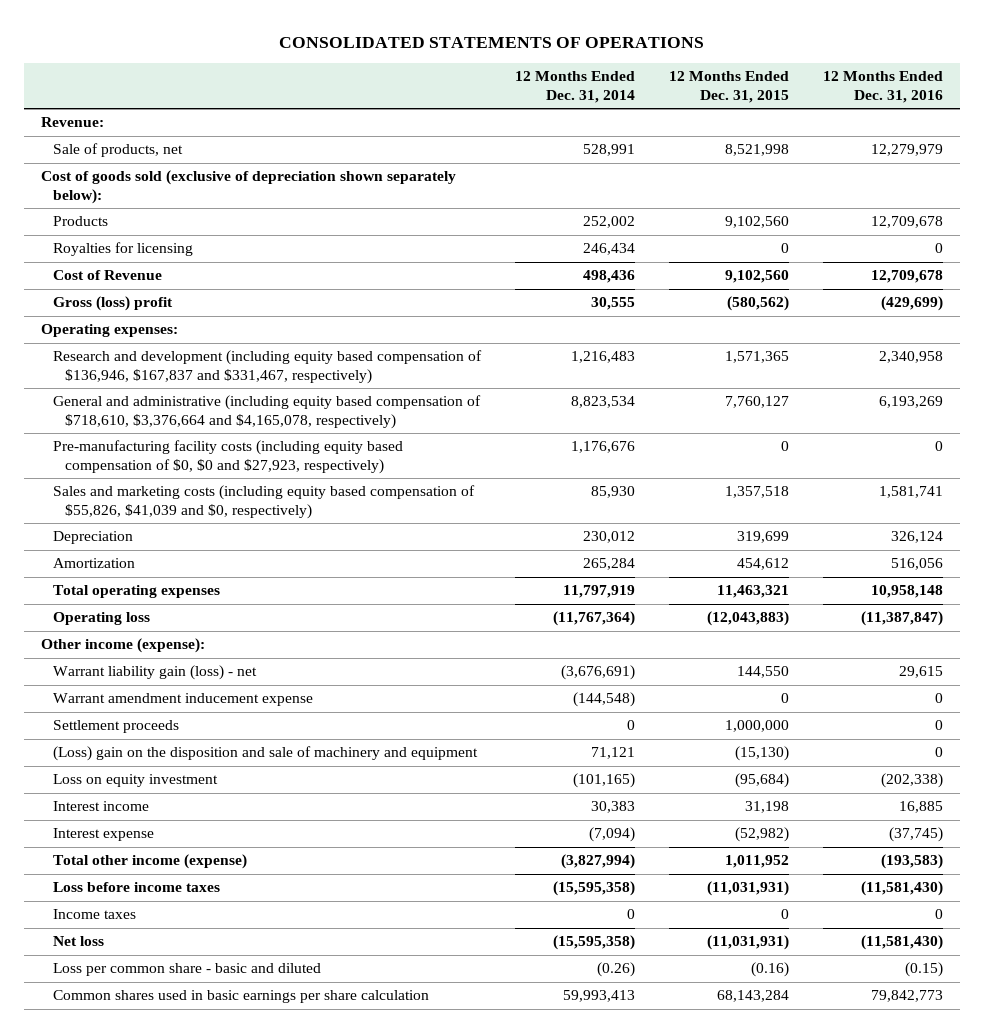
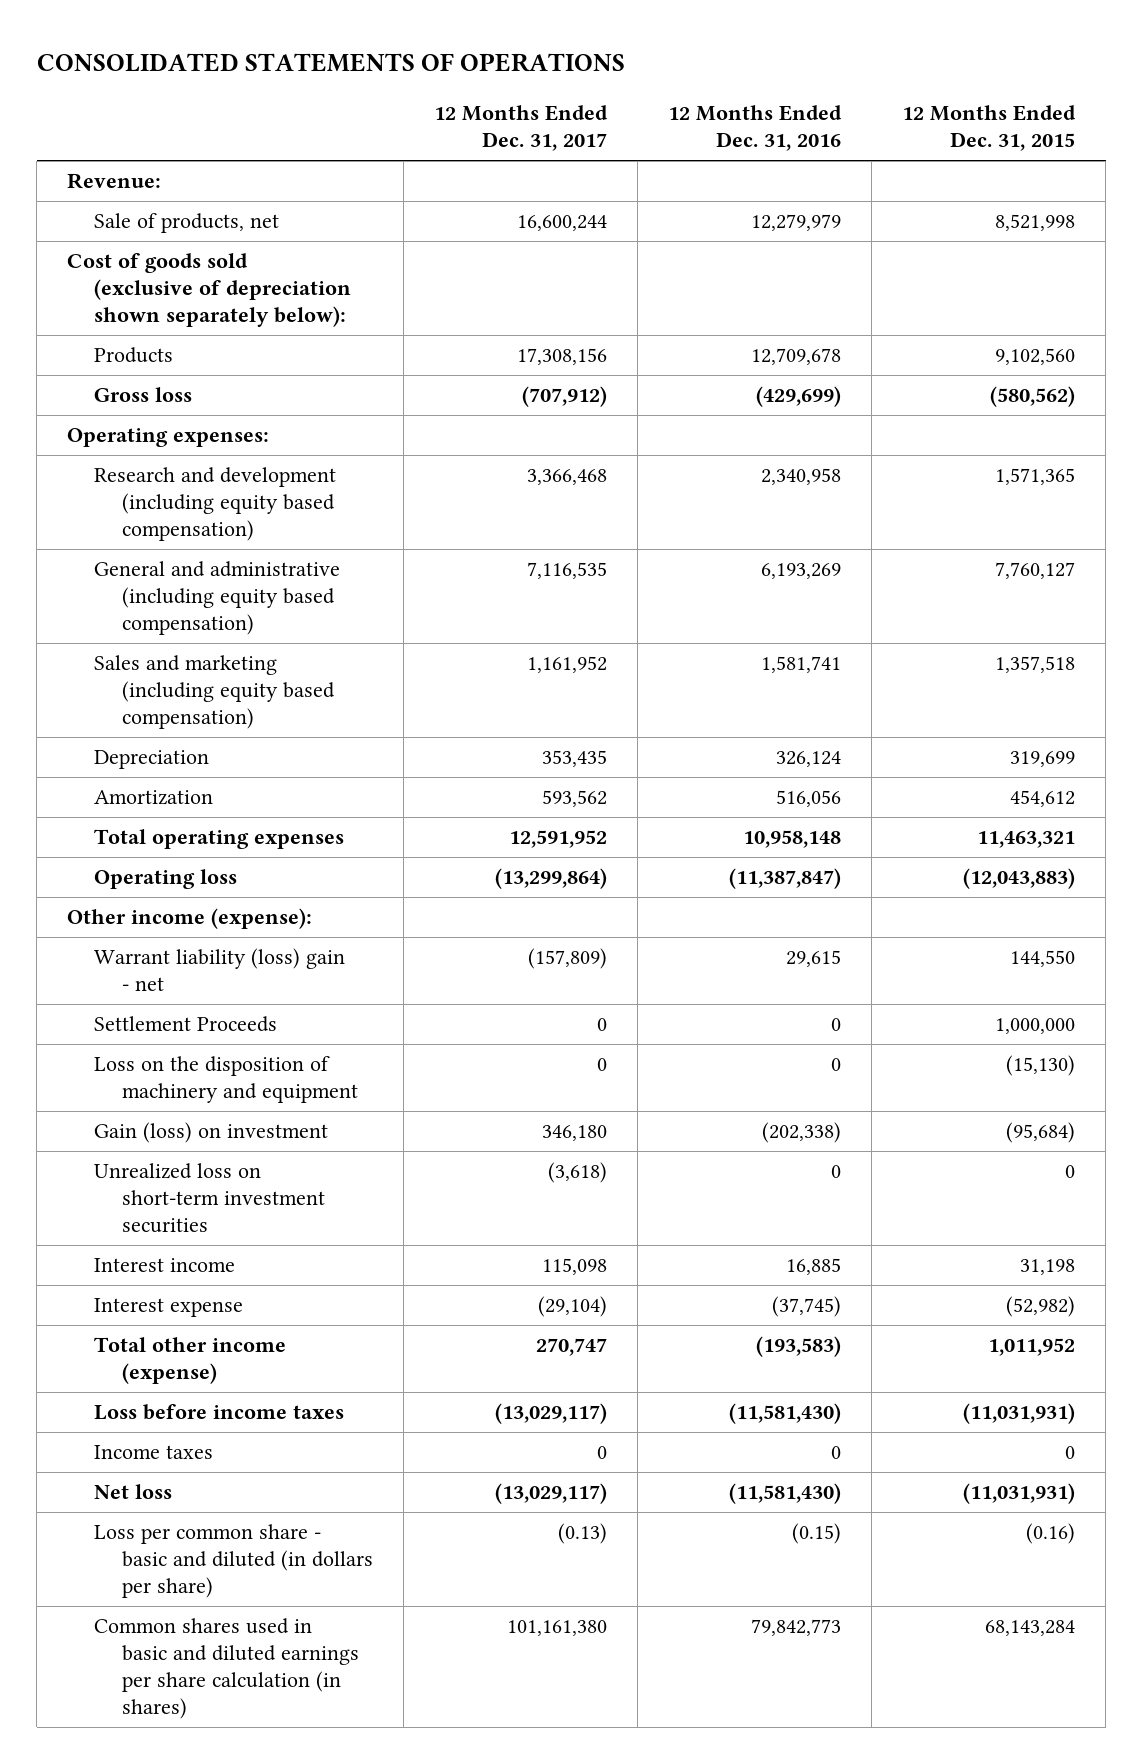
[515,71,636,103] 12 Months Ended Dec. 31, 2014 -> none
none -> [433,105,608,152] 12 Months Ended Dec. 31, 2017
[52,242,193,257] Royalties for licensing -> none
[52,270,162,281] Cost of Revenue -> none
[52,296,173,312] Gross (loss) profit -> [94,386,193,402] Gross loss
[52,440,403,474] Pre-manufacturing facility costs (including equity based compensation of $0, $0 and $27,923, respectively) -> none
[52,350,482,384] Research and development (including equity based compensation of $136,946, $167,837 and $331,467, respectively) -> [94,466,337,542] Research and development (including equity based compensation)
[52,395,481,429] General and administrative (including equity based compensation of $718,610, $3,376,664 and $4,165,078, respectively) -> [94,560,341,636] General and administrative (including equity based compensation)
[52,485,475,519] Sales and marketing costs (including equity based compensation of $55,826, $41,039 and $0, respectively) -> [94,654,335,730] Sales and marketing (including equity based compensation)
[52,693,313,707] Warrant amendment inducement expense -> none
[52,665,257,681] Warrant liability gain (loss) - net -> [94,947,346,992] Warrant liability (loss) gain - net
[52,720,179,734] Settlement proceeds -> [94,1015,278,1032] Settlement Proceeds
[52,746,478,762] (Loss) gain on the disposition and sale of machinery and equipment -> [94,1055,358,1104] Loss on the disposition of machinery and equipment
[52,774,218,788] Loss on equity investment -> [94,1121,329,1143] Gain (loss) on investment
none -> [94,1162,325,1234] Unrealized loss on short-term investment securities
[52,963,321,977] Loss per common share - basic and diluted -> [94,1523,373,1599] Loss per common share - basic and diluted (in dollars per share)
[52,990,429,1004] Common shares used in basic earnings per share calculation -> [94,1617,359,1720] Common shares used in basic and diluted earnings per share calculation (in shares)

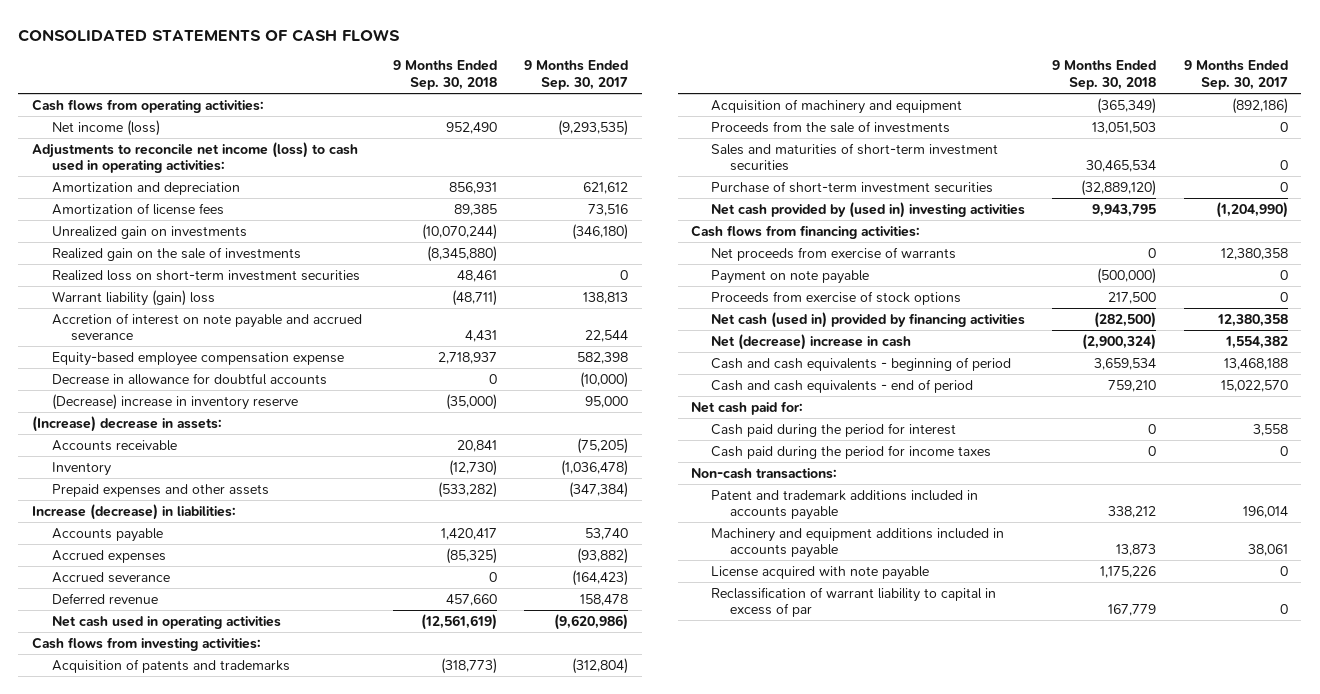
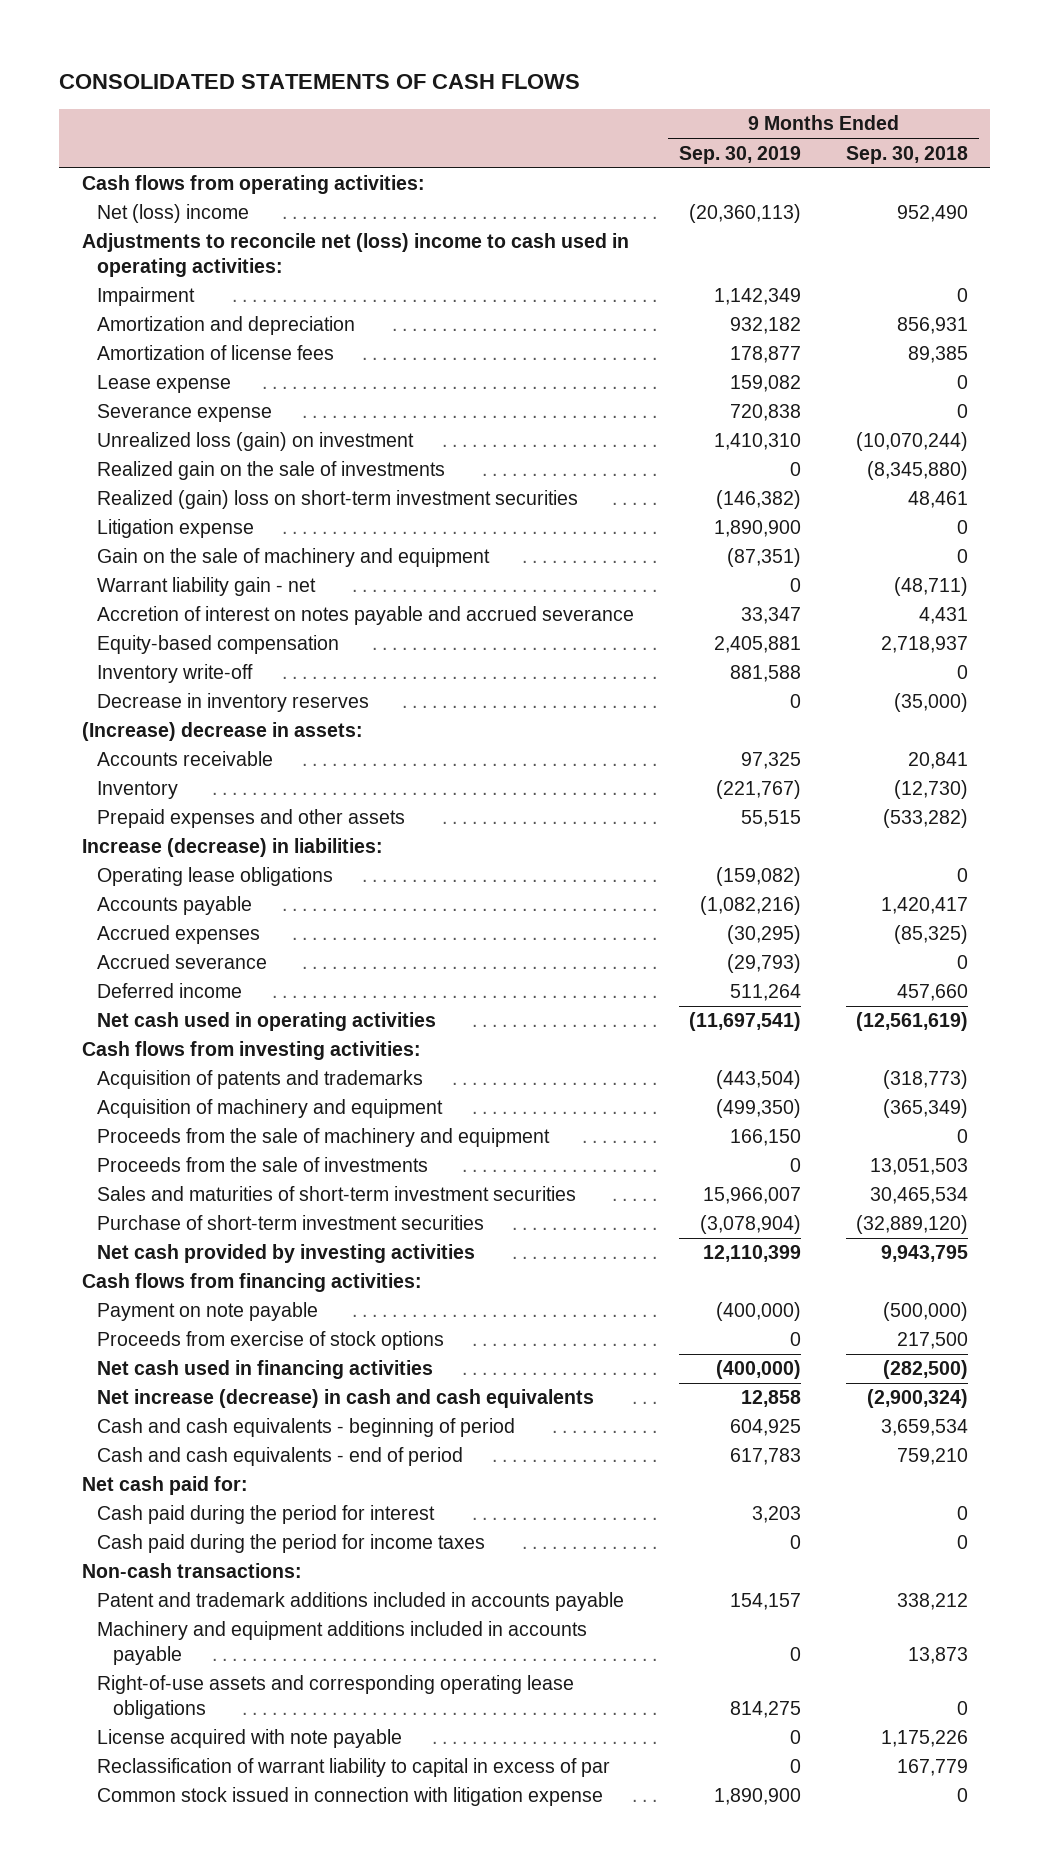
[524,60,629,91] 9 Months Ended Sep. 30, 2017 -> none
none -> [679,145,802,164] Sep. 30, 2019
[51,119,160,136] Net income (loss) -> [97,204,250,224] Net (loss) income
[32,141,359,174] Adjustments to reconcile net income (loss) to cash used in operating activities: -> [81,233,629,278] Adjustments to reconcile net (loss) income to cash used in operating activities:
none -> [97,287,196,307] Impairment
none -> [97,375,232,394] Lease expense
none -> [97,404,273,423] Severance expense
[51,225,247,239] Unrealized gain on investments -> [97,432,415,452] Unrealized loss (gain) on investment
[51,372,327,385] Decrease in allowance for doubtful accounts -> none
[51,269,360,281] Realized loss on short-term investment securities -> [97,490,579,510] Realized (gain) loss on short-term investment securities
none -> [97,519,255,539] Litigation expense
none -> [97,548,491,568] Gain on the sale of machinery and equipment
[51,289,215,306] Warrant liability (gain) loss -> [97,577,317,597] Warrant liability gain - net
[51,312,362,342] Accretion of interest on note payable and accrued severance -> [97,606,635,626] Accretion of interest on notes payable and accrued severance
[51,351,344,366] Equity-based employee compensation expense -> [97,635,340,655] Equity-based compensation
none -> [97,664,254,684] Inventory write-off
[51,393,298,410] (Decrease) increase in inventory reserve -> [97,693,370,713] Decrease in inventory reserves
none -> [97,867,334,887] Operating lease obligations
[51,592,158,604] Deferred revenue -> [97,983,243,999] Deferred income
none -> [97,1128,551,1148] Proceeds from the sale of machinery and equipment
[710,201,1025,218] Net cash provided by (used in) investing activities -> [97,1244,476,1264] Net cash provided by investing activities
[710,246,956,261] Net proceeds from exercise of warrants -> none
[710,311,1025,328] Net cash (used in) provided by financing activities -> [97,1360,434,1380] Net cash used in financing activities
[710,333,911,350] Net (decrease) increase in cash -> [97,1389,595,1409] Net increase (decrease) in cash and cash equivalents
none -> [97,1675,575,1720] Right-of-use assets and corresponding operating lease obligations
none -> [97,1787,604,1807] Common stock issued in connection with litigation expense

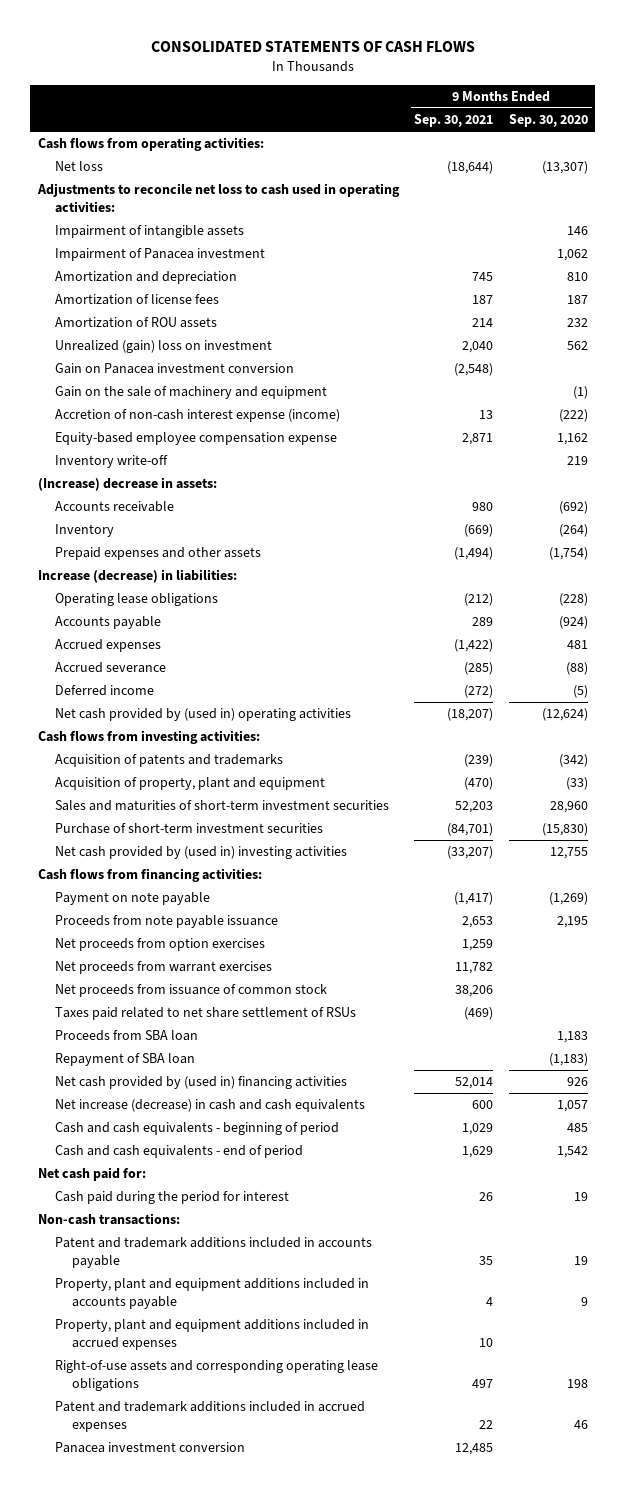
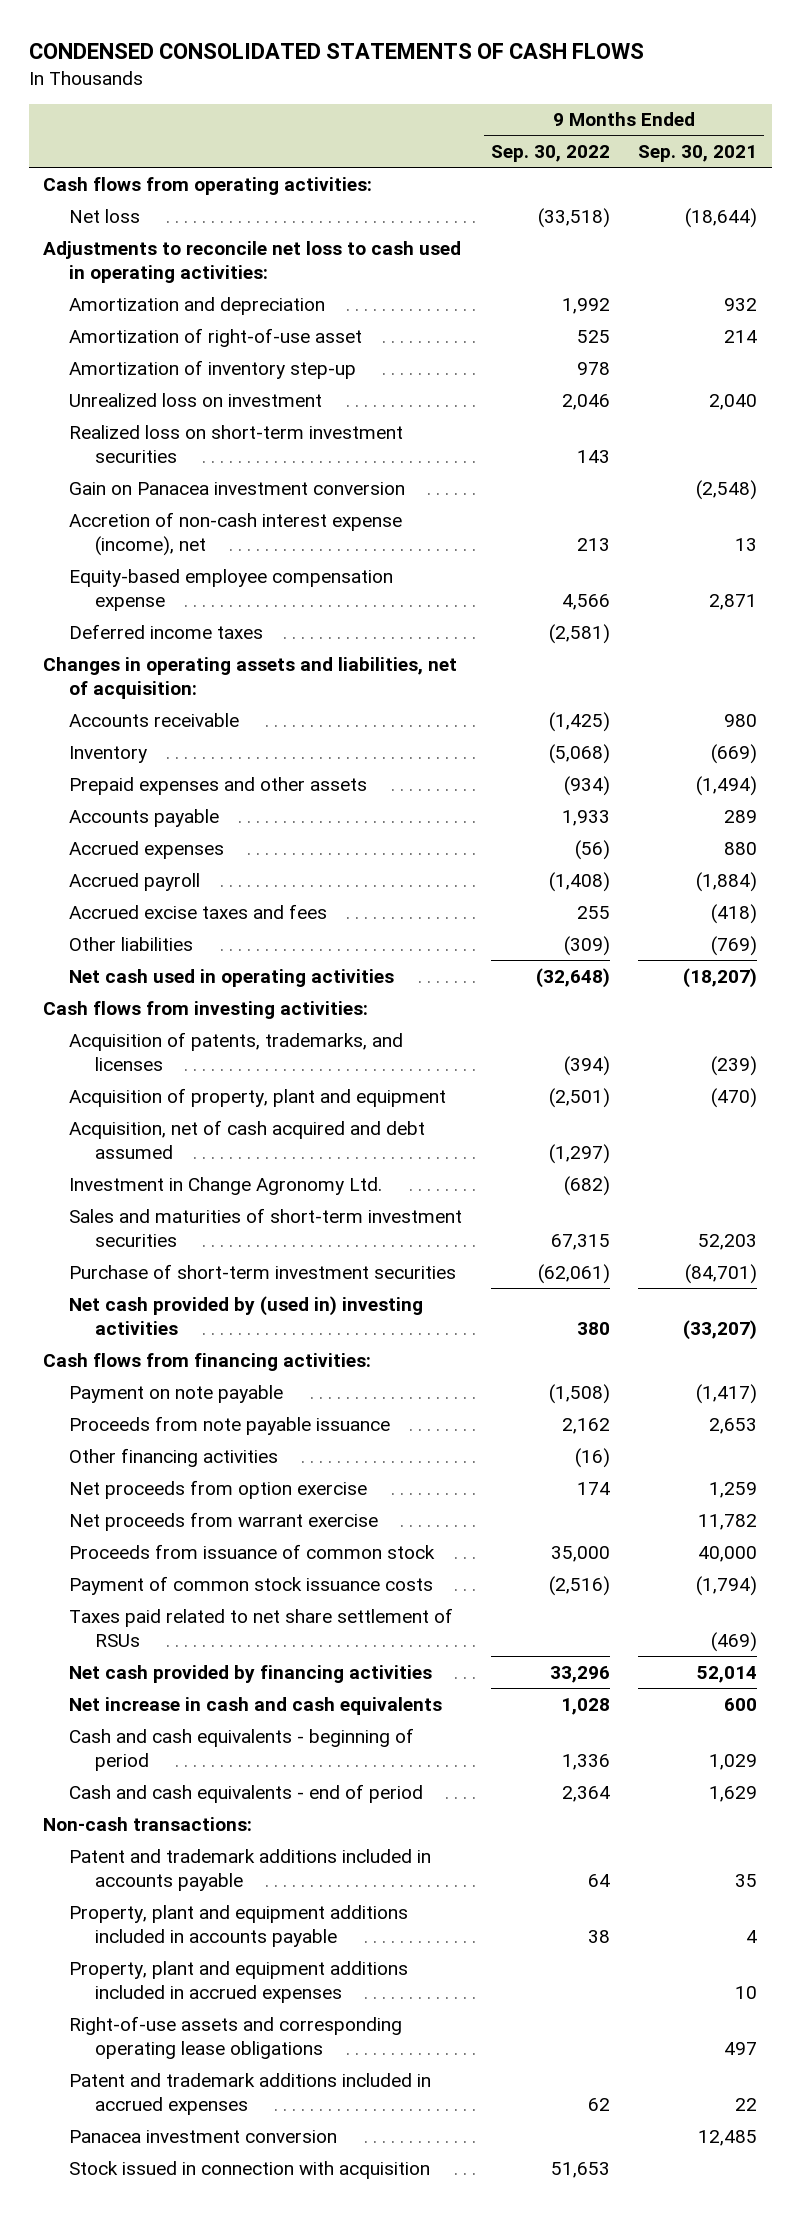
[150,41,475,53] CONSOLIDATED STATEMENTS OF CASH FLOWS -> [29,42,645,59] CONDENSED CONSOLIDATED STATEMENTS OF CASH FLOWS
[508,114,588,128] Sep. 30, 2020 -> none
none -> [490,145,610,163] Sep. 30, 2022
[54,225,244,239] Impairment of intangible assets -> none
[54,248,265,262] Impairment of Panacea investment -> none
[54,294,219,306] Amortization of license fees -> none
[472,272,494,282] 745 -> [724,297,758,311] 932
[54,317,217,329] Amortization of ROU assets -> [69,327,363,347] Amortization of right-of-use asset
none -> [69,359,357,379] Amortization of inventory step-up
[54,340,272,354] Unrealized (gain) loss on investment -> [69,392,323,407] Unrealized loss on investment
none -> [69,424,404,464] Realized loss on short-term investment securities
[54,386,327,400] Gain on the sale of machinery and equipment -> none
[54,409,340,423] Accretion of non-cash interest expense (income) -> [69,511,403,557] Accretion of non-cash interest expense (income), net
[54,455,168,469] Inventory write-off -> none
[38,477,218,492] (Increase) decrease in assets: -> none
none -> [69,623,264,639] Deferred income taxes
none -> [43,656,458,700] Changes in operating assets and liabilities, net of acquisition:
[38,569,238,584] Increase (decrease) in liabilities: -> none
[54,593,218,607] Operating lease obligations -> none
[54,662,166,674] Accrued severance -> none
[54,685,154,697] Deferred income -> none
[454,639,494,653] (1,422) -> [724,841,758,855] 880
none -> [69,872,201,891] Accrued payroll
none -> [69,903,328,919] Accrued excise taxes and fees
none -> [69,936,194,951] Other liabilities
[54,708,351,722] Net cash provided by (used in) operating activities -> [69,968,395,987] Net cash used in operating activities
[54,754,283,768] Acquisition of patents and trademarks -> [69,1031,404,1072] Acquisition of patents, trademarks, and licenses
none -> [69,1119,426,1160] Acquisition, net of cash acquired and debt assumed
none -> [69,1176,383,1195] Investment in Change Agronomy Ltd.
none -> [69,1447,279,1467] Other financing activities
[54,938,265,952] Net proceeds from option exercises -> [69,1479,368,1499] Net proceeds from option exercise
[54,961,272,975] Net proceeds from warrant exercises -> [69,1511,379,1531] Net proceeds from warrant exercise
[54,984,327,998] Net proceeds from issuance of common stock -> [69,1543,436,1559] Proceeds from issuance of common stock
[455,985,494,998] 38,206 -> [698,1545,758,1562] 40,000
none -> [69,1575,434,1595] Payment of common stock issuance costs
[54,1030,198,1042] Proceeds from SBA loan -> none
[54,1053,195,1067] Repayment of SBA loan -> none
[54,1076,347,1090] Net cash provided by (used in) financing activities -> [69,1664,433,1683] Net cash provided by financing activities
[54,1099,365,1113] Net increase (decrease) in cash and cash equivalents -> [69,1696,443,1715] Net increase in cash and cash equivalents
[38,1167,147,1182] Net cash paid for: -> none
[54,1191,289,1205] Cash paid during the period for interest -> none
none -> [69,2160,431,2179] Stock issued in connection with acquisition

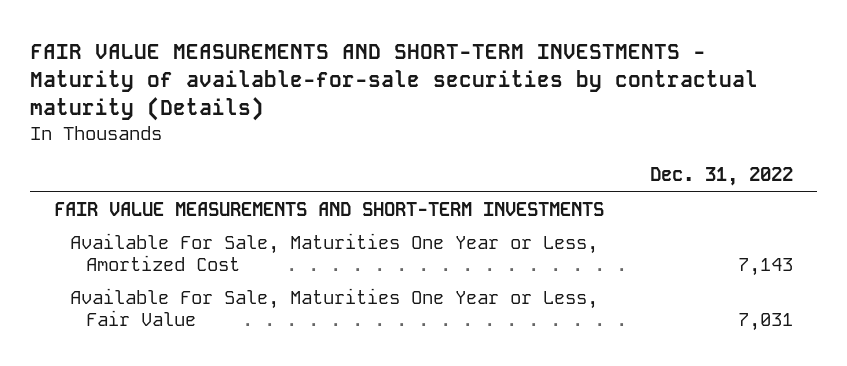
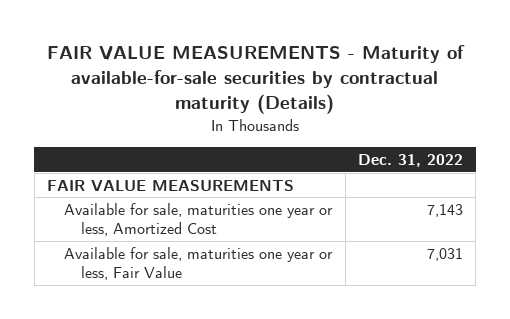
[30,43,759,122] FAIR VALUE MEASUREMENTS AND SHORT-TERM INVESTMENTS - Maturity of available-for-sale securities by contractual maturity (Details) -> [47,45,466,115] FAIR VALUE MEASUREMENTS - Maturity of available-for-sale securities by contractual maturity (Details)
[53,202,604,217] FAIR VALUE MEASUREMENTS AND SHORT-TERM INVESTMENTS -> [47,179,295,191] FAIR VALUE MEASUREMENTS
[69,233,598,271] Available For Sale, Maturities One Year or Less, Amortized Cost -> [64,202,334,237] Available for sale, maturities one year or less, Amortized Cost
[69,288,598,326] Available For Sale, Maturities One Year or Less, Fair Value -> [64,246,334,281] Available for sale, maturities one year or less, Fair Value

